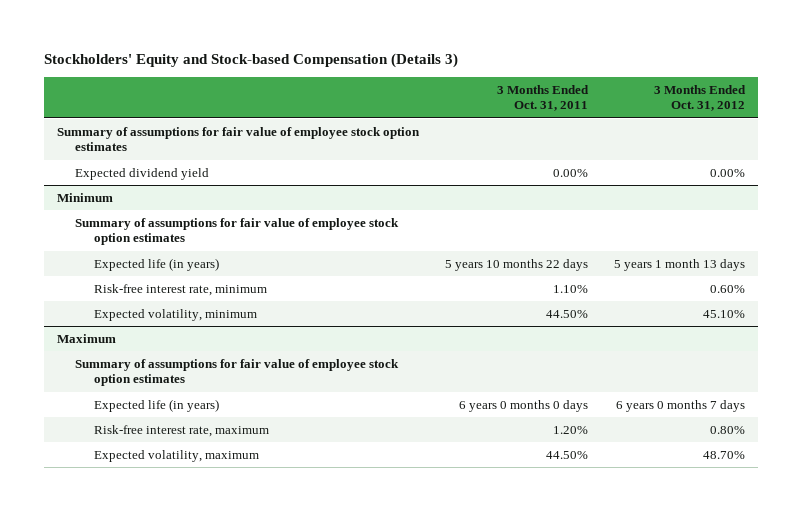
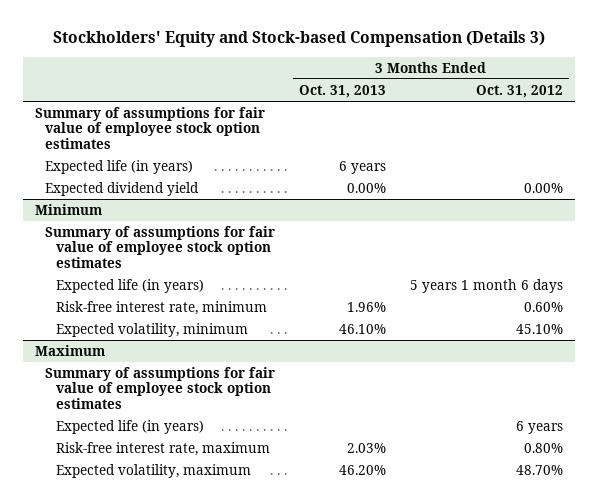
[496,84,589,112] 3 Months Ended Oct. 31, 2011 -> none
none -> [299,84,387,98] Oct. 31, 2013
none -> [45,159,194,174] Expected life (in years)
[613,258,745,271] 5 years 1 month 13 days -> [409,278,563,293] 5 years 1 month 6 days
[615,399,745,412] 6 years 0 months 7 days -> [515,420,563,434] 6 years

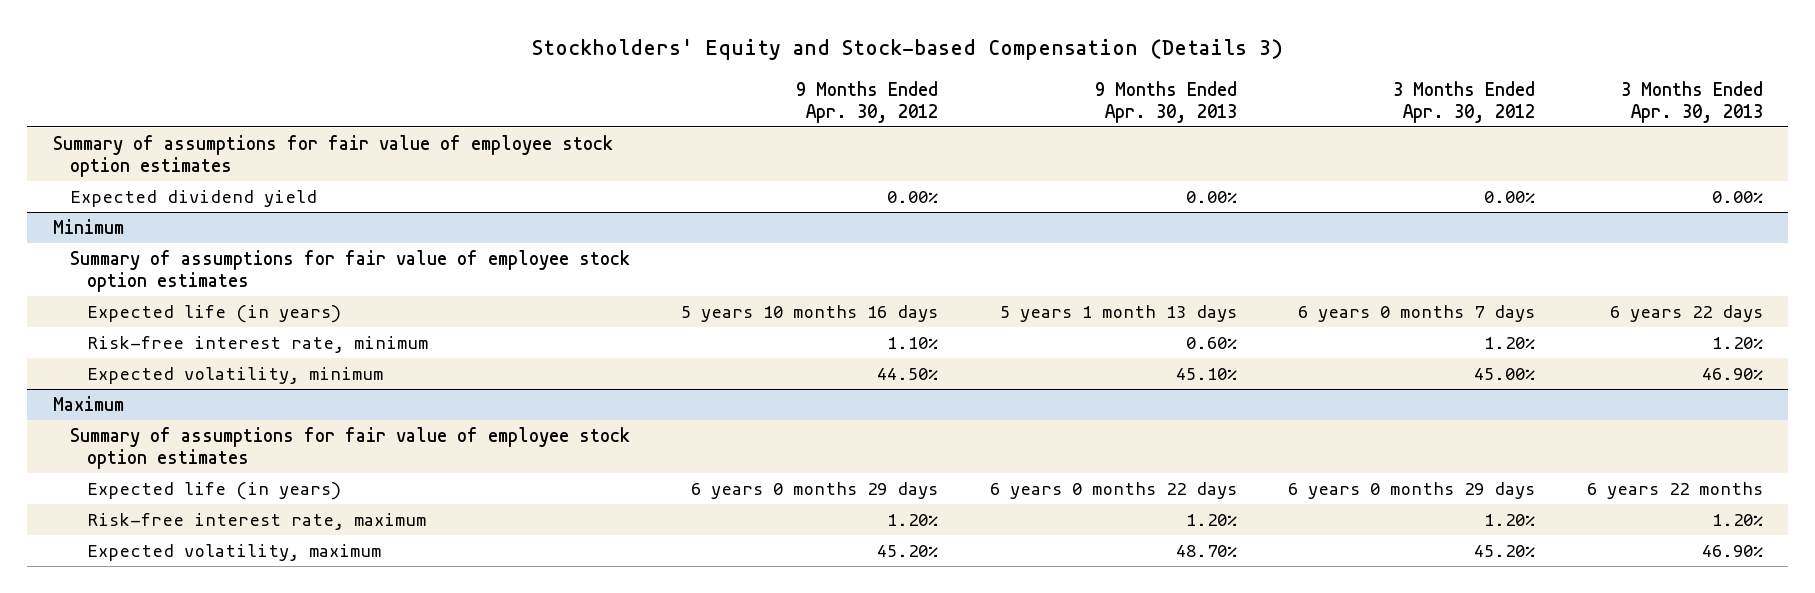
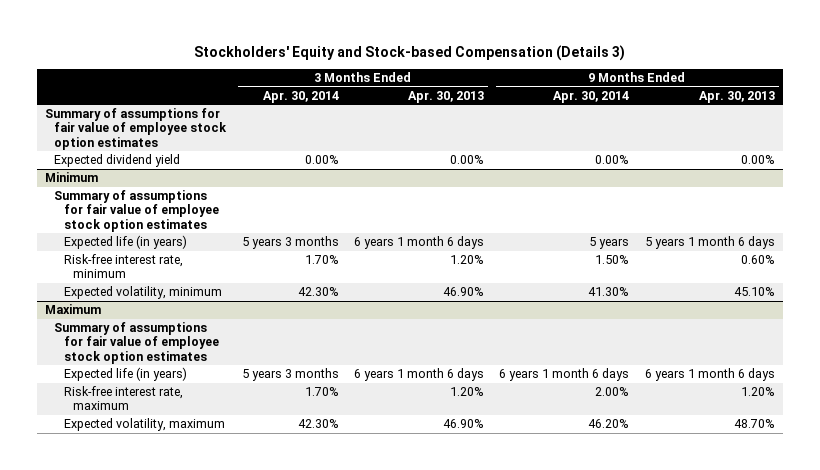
[796,80,939,123] 9 Months Ended Apr. 30, 2012 -> none
[1393,80,1536,123] 3 Months Ended Apr. 30, 2012 -> none
none -> [262,90,339,103] Apr. 30, 2014
none -> [553,90,630,103] Apr. 30, 2014
[999,304,1237,322] 5 years 1 month 13 days -> [644,236,775,250] 5 years 1 month 6 days
[1609,304,1763,322] 6 years 22 days -> [354,236,485,250] 6 years 1 month 6 days
[989,481,1237,499] 6 years 0 months 22 days -> [644,368,775,382] 6 years 1 month 6 days
[1586,481,1763,499] 6 years 22 months -> [354,368,485,382] 6 years 1 month 6 days

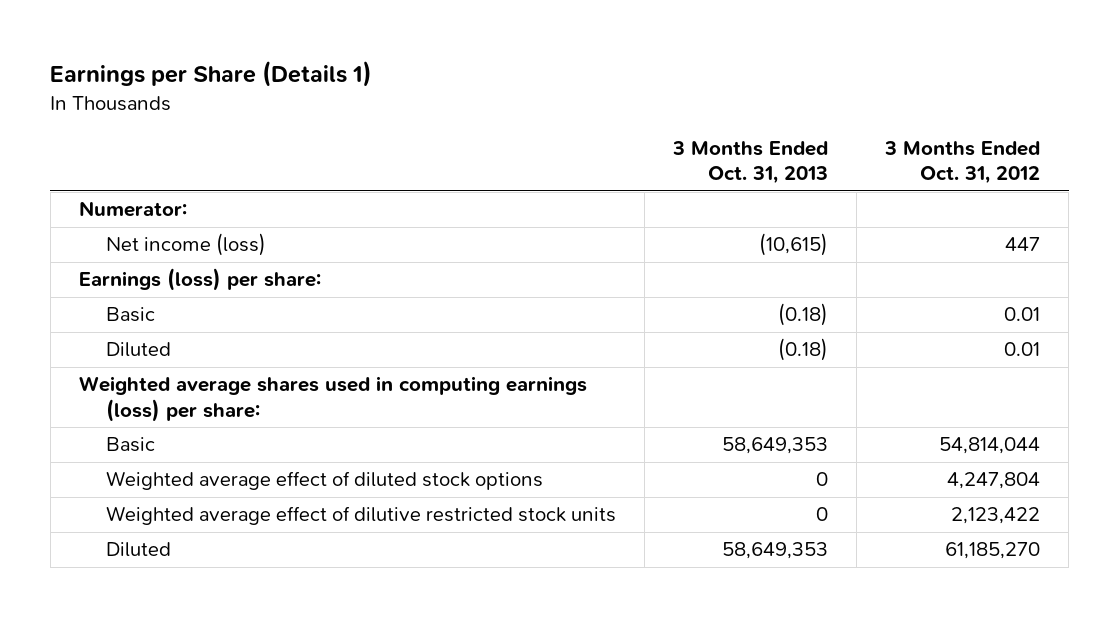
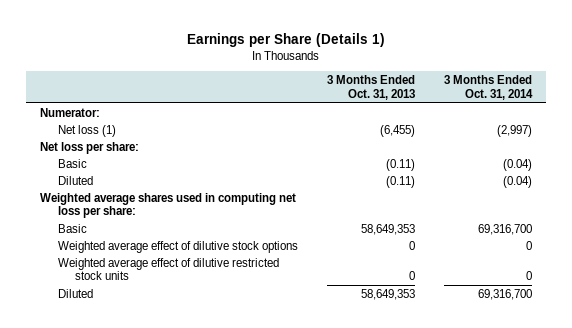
[884,140,1041,185] 3 Months Ended Oct. 31, 2012 -> none
none -> [443,75,533,100] 3 Months Ended Oct. 31, 2014
[106,233,267,257] Net income (loss) -> [57,124,116,137] Net loss (1)
[759,233,829,257] (10,615) -> [379,124,415,137] (6,455)
[78,268,321,292] Earnings (loss) per share: -> [40,141,140,154] Net loss per share:
[778,303,829,327] (0.18) -> [385,158,415,171] (0.11)
[778,338,829,362] (0.18) -> [385,175,415,188] (0.11)
[78,376,587,422] Weighted average shares used in computing earnings (loss) per share: -> [40,192,297,219] Weighted average shares used in computing net loss per share:
[106,471,544,491] Weighted average effect of diluted stock options -> [57,240,298,253] Weighted average effect of dilutive stock options

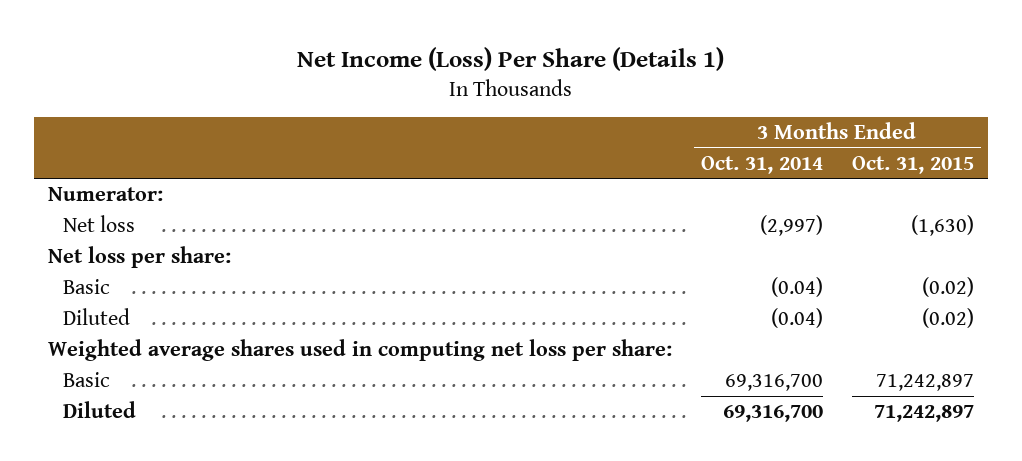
[186,32,385,47] Earnings per Share (Details 1) -> [296,46,724,71] Net Income (Loss) Per Share (Details 1)
[326,75,415,100] 3 Months Ended Oct. 31, 2013 -> none
none -> [851,155,974,174] Oct. 31, 2015
[57,124,116,137] Net loss (1) -> [63,214,136,232] Net loss
[57,240,298,253] Weighted average effect of dilutive stock options -> none
[57,257,279,281] Weighted average effect of dilutive restricted stock units -> none

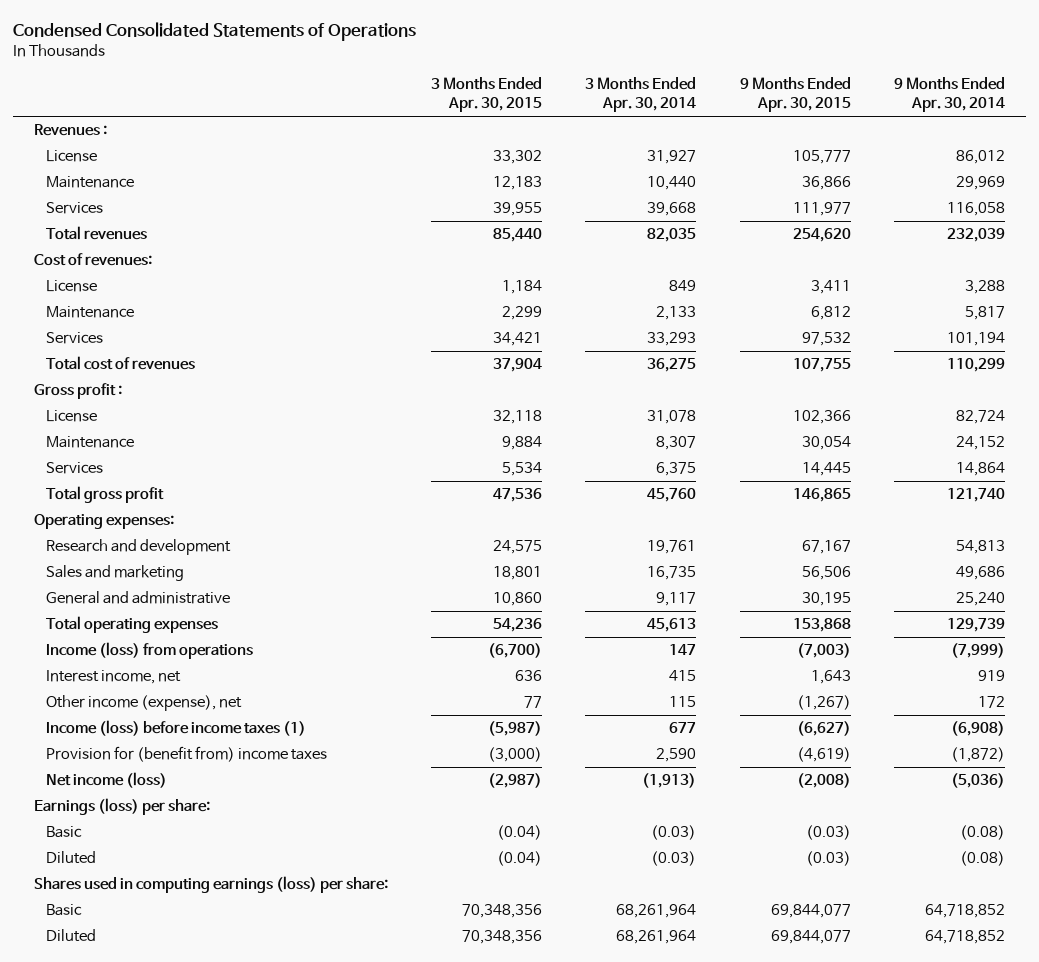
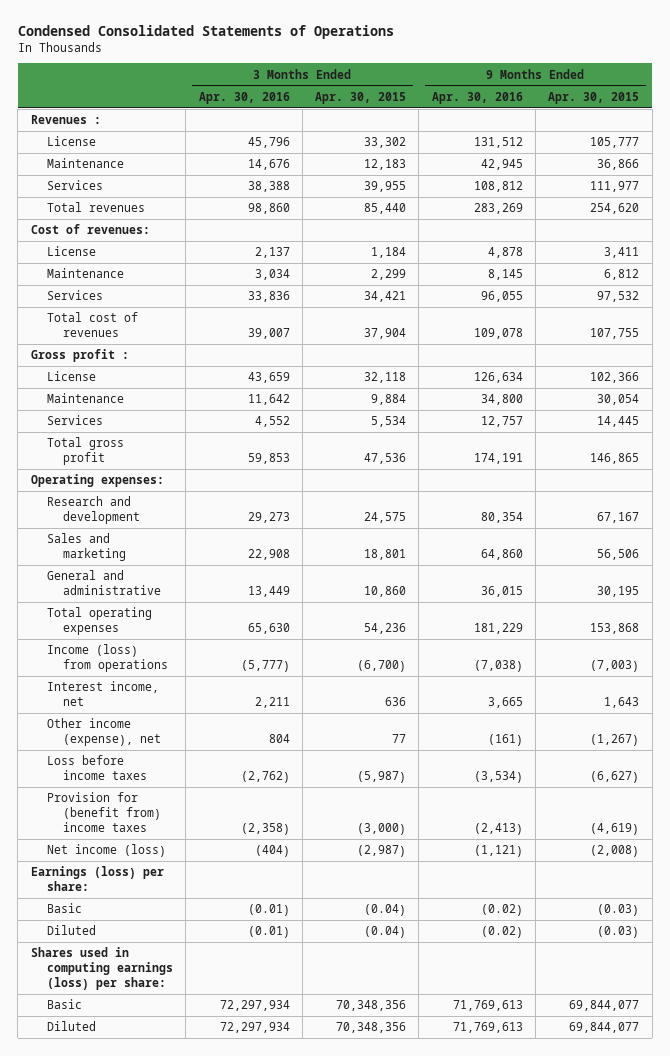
[585,77,697,113] 3 Months Ended Apr. 30, 2014 -> none
[893,77,1005,113] 9 Months Ended Apr. 30, 2014 -> none
none -> [198,91,290,104] Apr. 30, 2016
none -> [431,91,523,104] Apr. 30, 2016
[46,720,307,737] Income (loss) before income taxes (1) -> [47,755,148,781] Loss before income taxes

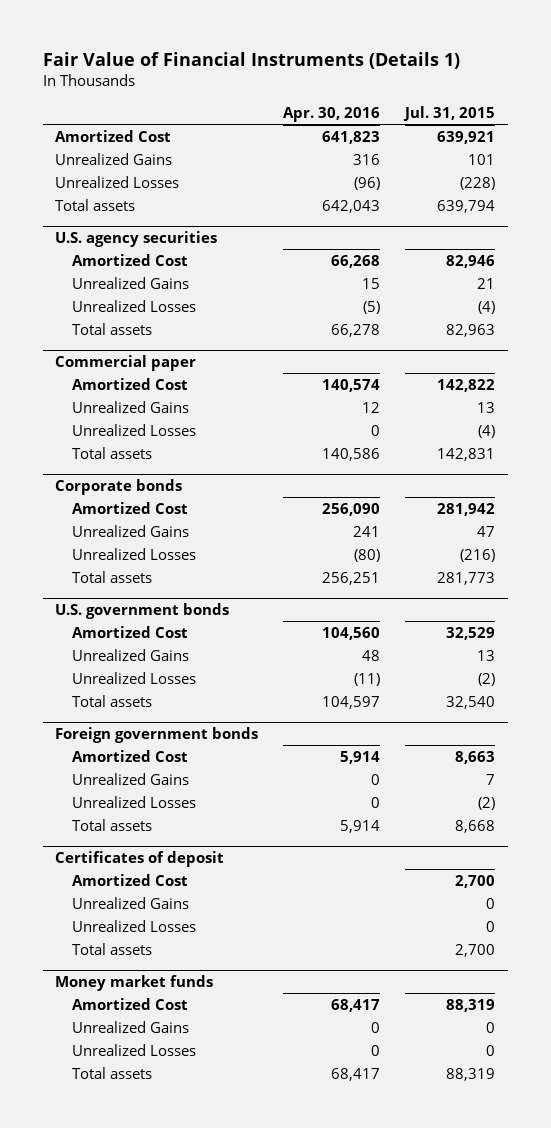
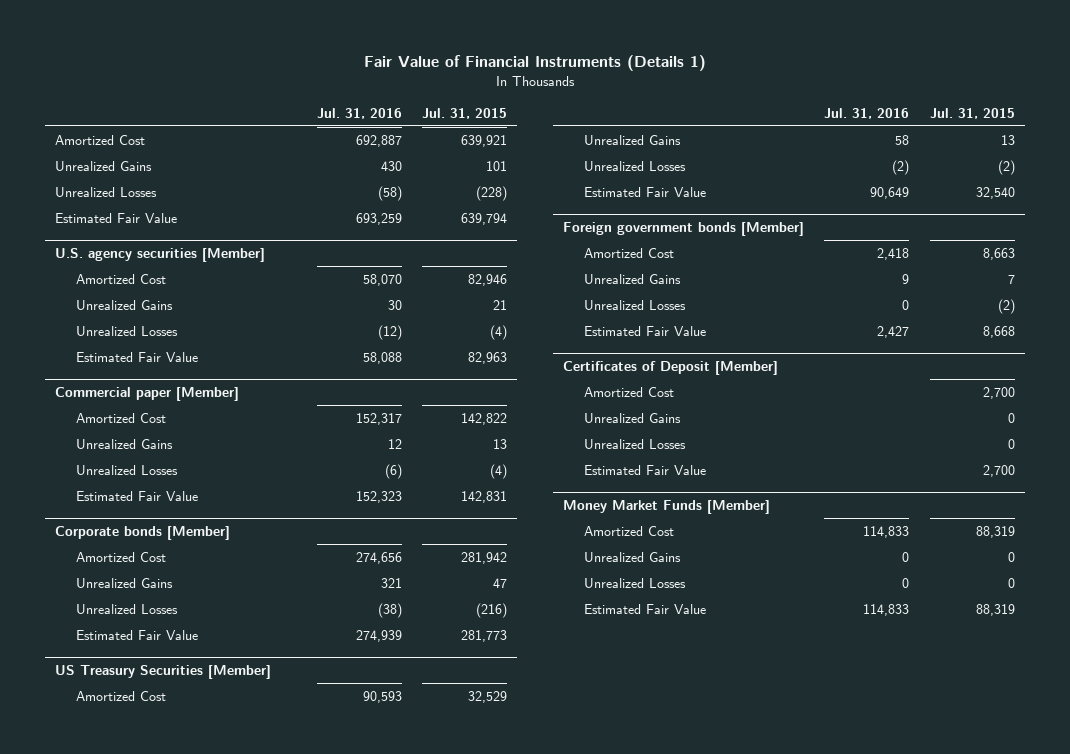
[283,107,381,123] Apr. 30, 2016 -> none
none -> [316,107,402,119] Jul. 31, 2016
[55,198,136,211] Total assets -> [55,212,178,223] Estimated Fair Value
[55,230,218,247] U.S. agency securities -> [55,247,266,262] U.S. agency securities [Member]
[71,322,152,335] Total assets -> [76,351,199,362] Estimated Fair Value
[55,354,197,371] Commercial paper -> [55,386,240,401] Commercial paper [Member]
[71,446,152,459] Total assets -> [76,490,199,501] Estimated Fair Value
[55,478,183,495] Corporate bonds -> [55,525,231,540] Corporate bonds [Member]
[71,570,152,583] Total assets -> [76,629,199,640] Estimated Fair Value
[55,602,230,619] U.S. government bonds -> [55,664,272,679] US Treasury Securities [Member]
[71,694,152,707] Total assets -> [583,186,706,197] Estimated Fair Value
[55,726,259,743] Foreign government bonds -> [562,221,804,236] Foreign government bonds [Member]
[71,818,152,831] Total assets -> [583,325,706,336] Estimated Fair Value
[55,850,225,867] Certificates of deposit -> [562,360,778,375] Certificates of Deposit [Member]
[71,942,152,955] Total assets -> [583,464,706,475] Estimated Fair Value
[55,974,214,991] Money market funds -> [562,499,770,514] Money Market Funds [Member]
[71,1066,152,1079] Total assets -> [583,603,706,614] Estimated Fair Value

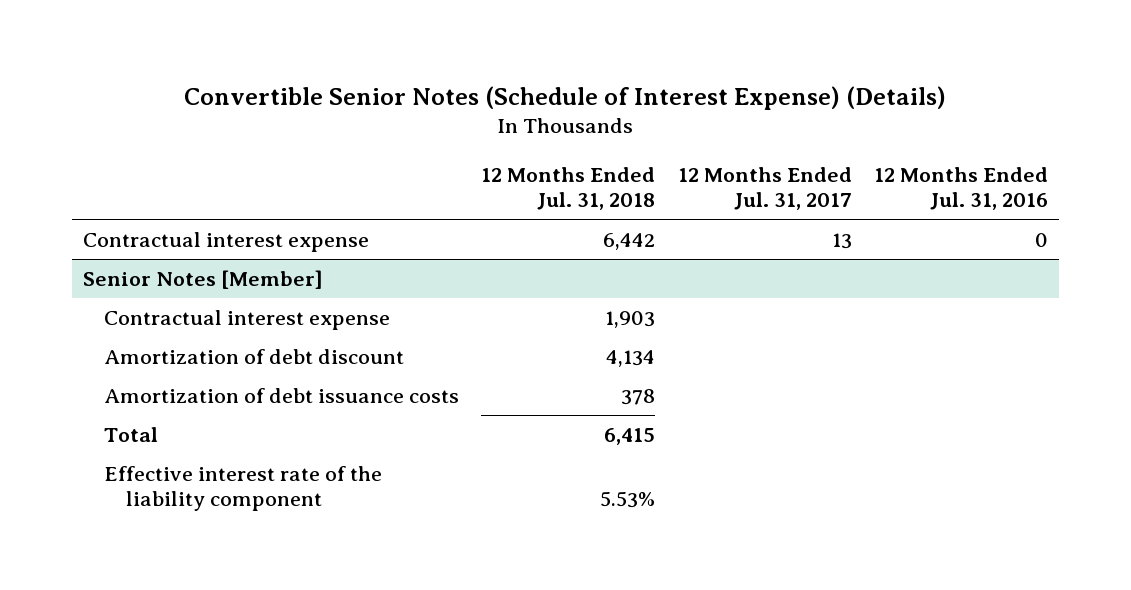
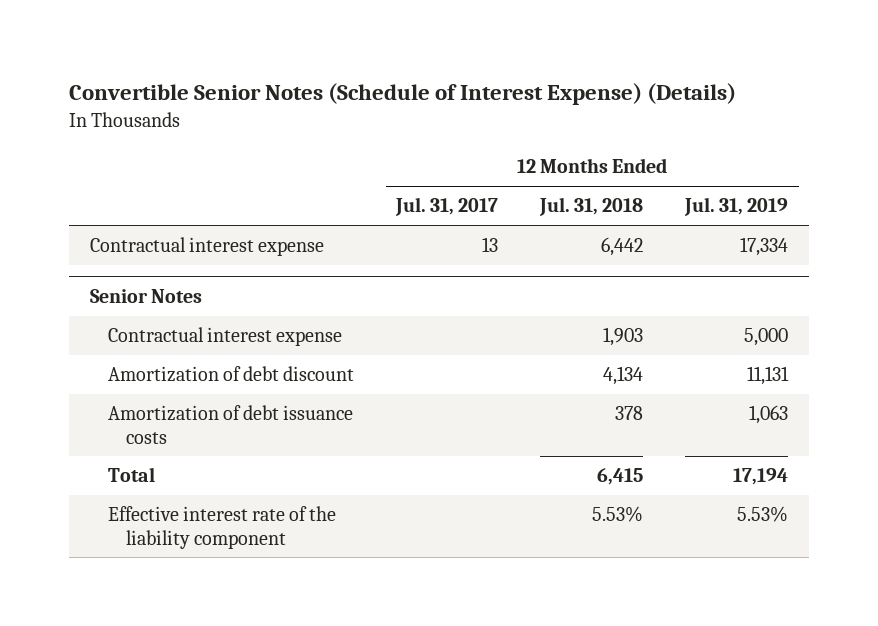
[873,166,1048,210] 12 Months Ended Jul. 31, 2016 -> none
none -> [684,197,789,217] Jul. 31, 2019
[82,270,323,290] Senior Notes [Member] -> [90,288,203,303] Senior Notes

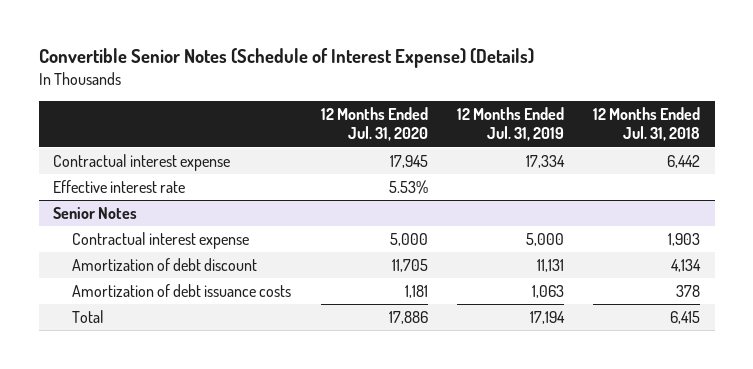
[395,197,499,217] Jul. 31, 2017 -> none
none -> [320,107,428,142] 12 Months Ended Jul. 31, 2020
none -> [53,180,186,194] Effective interest rate
[108,506,337,549] Effective interest rate of the liability component -> none

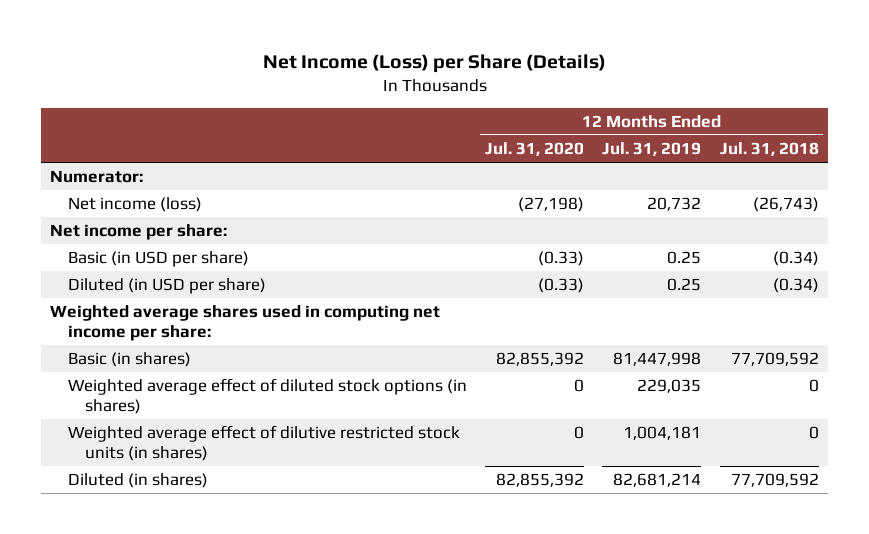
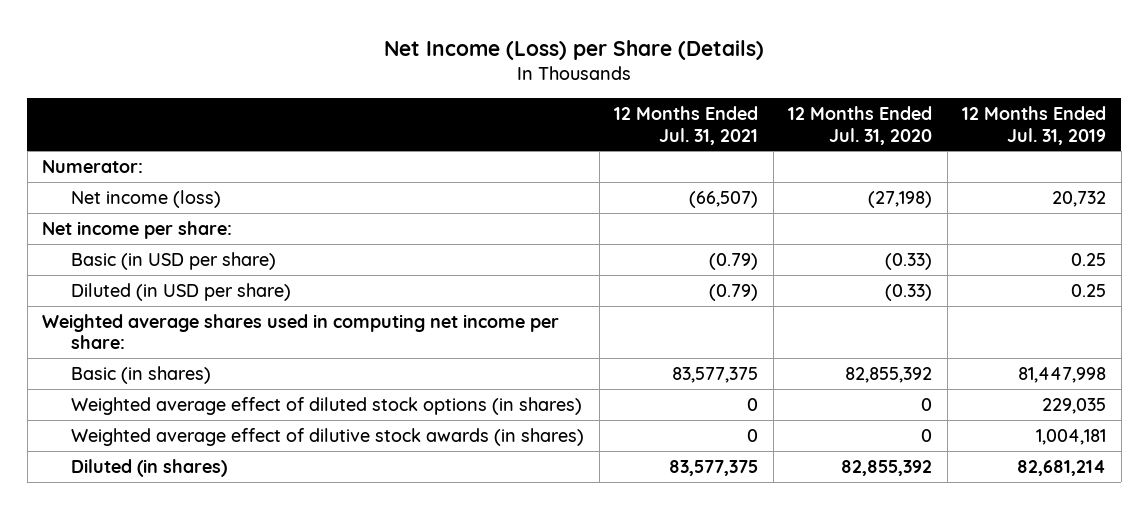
[719,141,819,156] Jul. 31, 2018 -> none
none -> [614,106,759,145] 12 Months Ended Jul. 31, 2021
[67,425,460,462] Weighted average effect of dilutive restricted stock units (in shares) -> [71,427,585,446] Weighted average effect of dilutive stock awards (in shares)

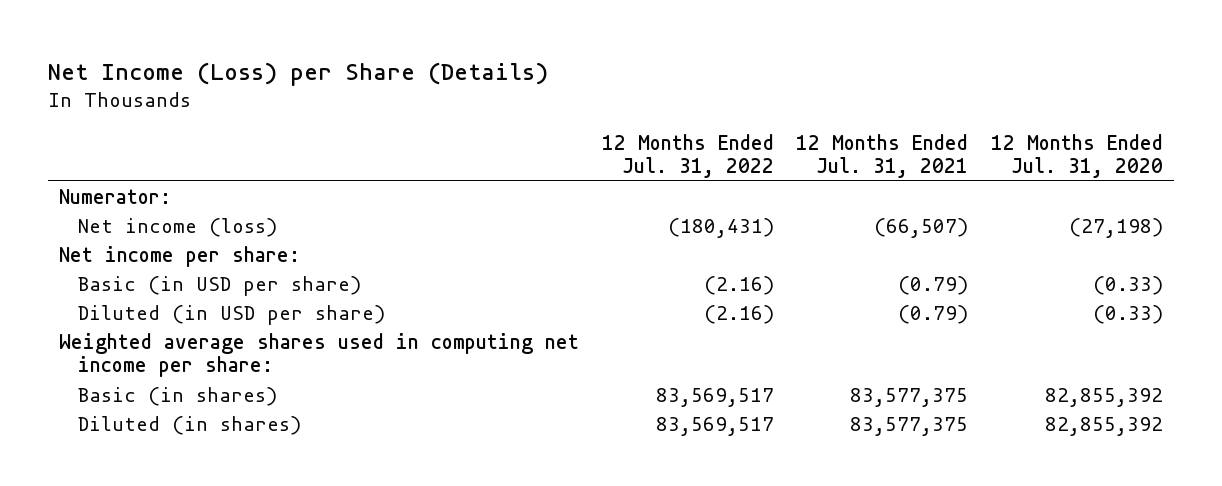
[962,106,1107,145] 12 Months Ended Jul. 31, 2019 -> none
none -> [601,133,774,179] 12 Months Ended Jul. 31, 2022
[71,396,583,415] Weighted average effect of diluted stock options (in shares) -> none
[71,427,585,446] Weighted average effect of dilutive stock awards (in shares) -> none

